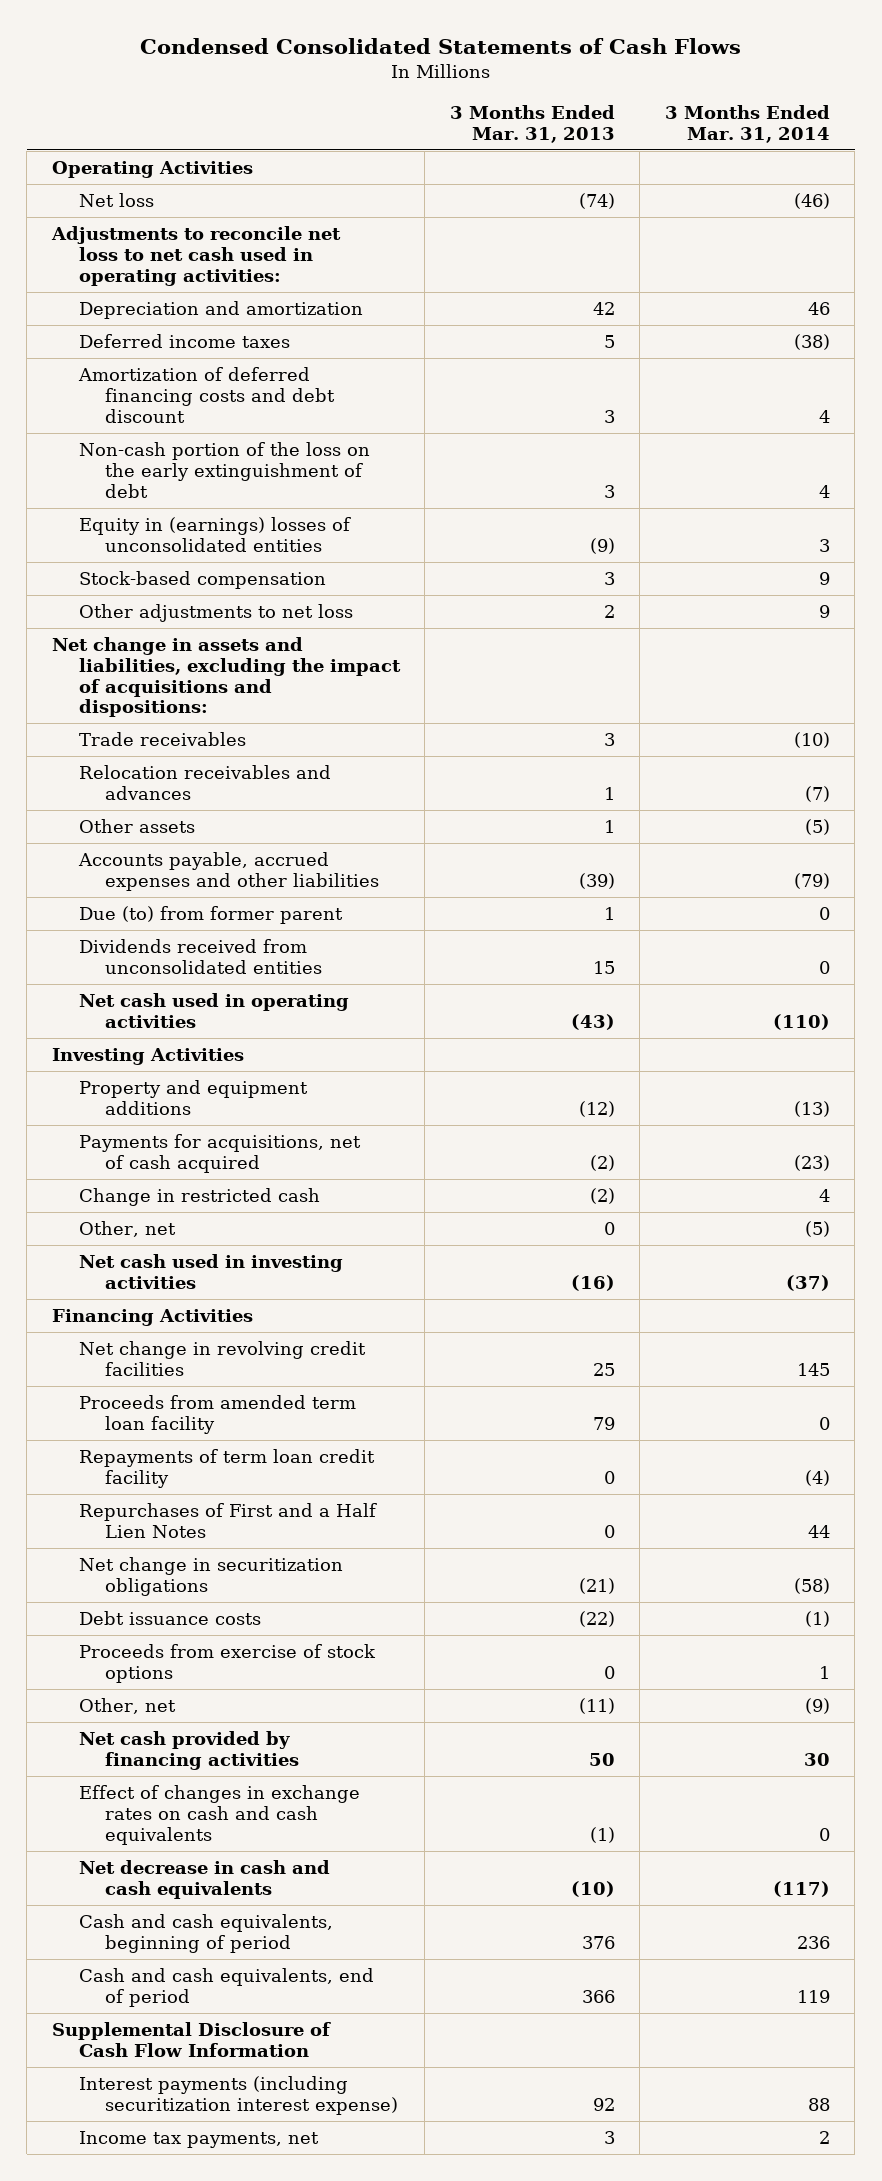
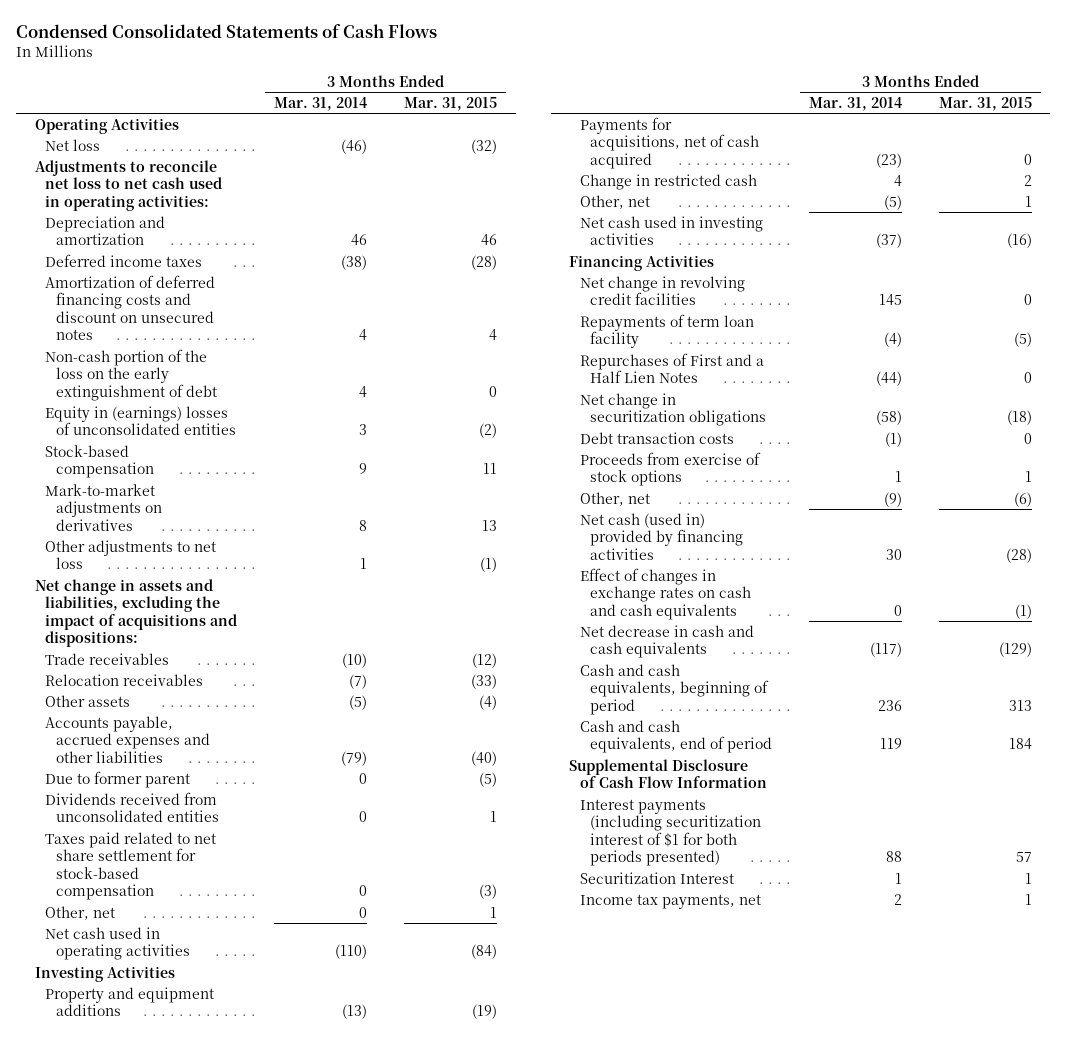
[449,104,615,143] 3 Months Ended Mar. 31, 2013 -> none
none -> [404,97,498,112] Mar. 31, 2015
[77,367,336,423] Amortization of deferred financing costs and debt discount -> [45,274,216,341] Amortization of deferred financing costs and discount on unsecured notes
none -> [45,483,162,531] Mark-to-market adjustments on derivatives
[818,605,830,619] 9 -> [360,558,368,570] 1
[78,765,331,800] Relocation receivables and advances -> [45,673,204,686] Relocation receivables
[78,906,343,925] Due (to) from former parent -> [45,770,191,788] Due to former parent
none -> [45,831,217,901] Taxes paid related to net share settlement for stock-based compensation
none -> [45,905,116,920] Other, net
[78,1395,356,1434] Proceeds from amended term loan facility -> none
[78,1449,375,1488] Repayments of term loan credit facility -> [579,313,754,349] Repayments of term loan facility
[807,1524,830,1538] 44 -> [876,371,903,387] (44)
[78,1611,261,1626] Debt issuance costs -> [579,431,734,444] Debt transaction costs
[78,1731,300,1770] Net cash provided by financing activities -> [579,512,744,560] Net cash (used in) provided by financing activities
[78,2076,399,2115] Interest payments (including securitization interest expense) -> [579,798,762,867] Interest payments (including securitization interest of $1 for both periods presented)
none -> [579,871,734,884] Securitization Interest

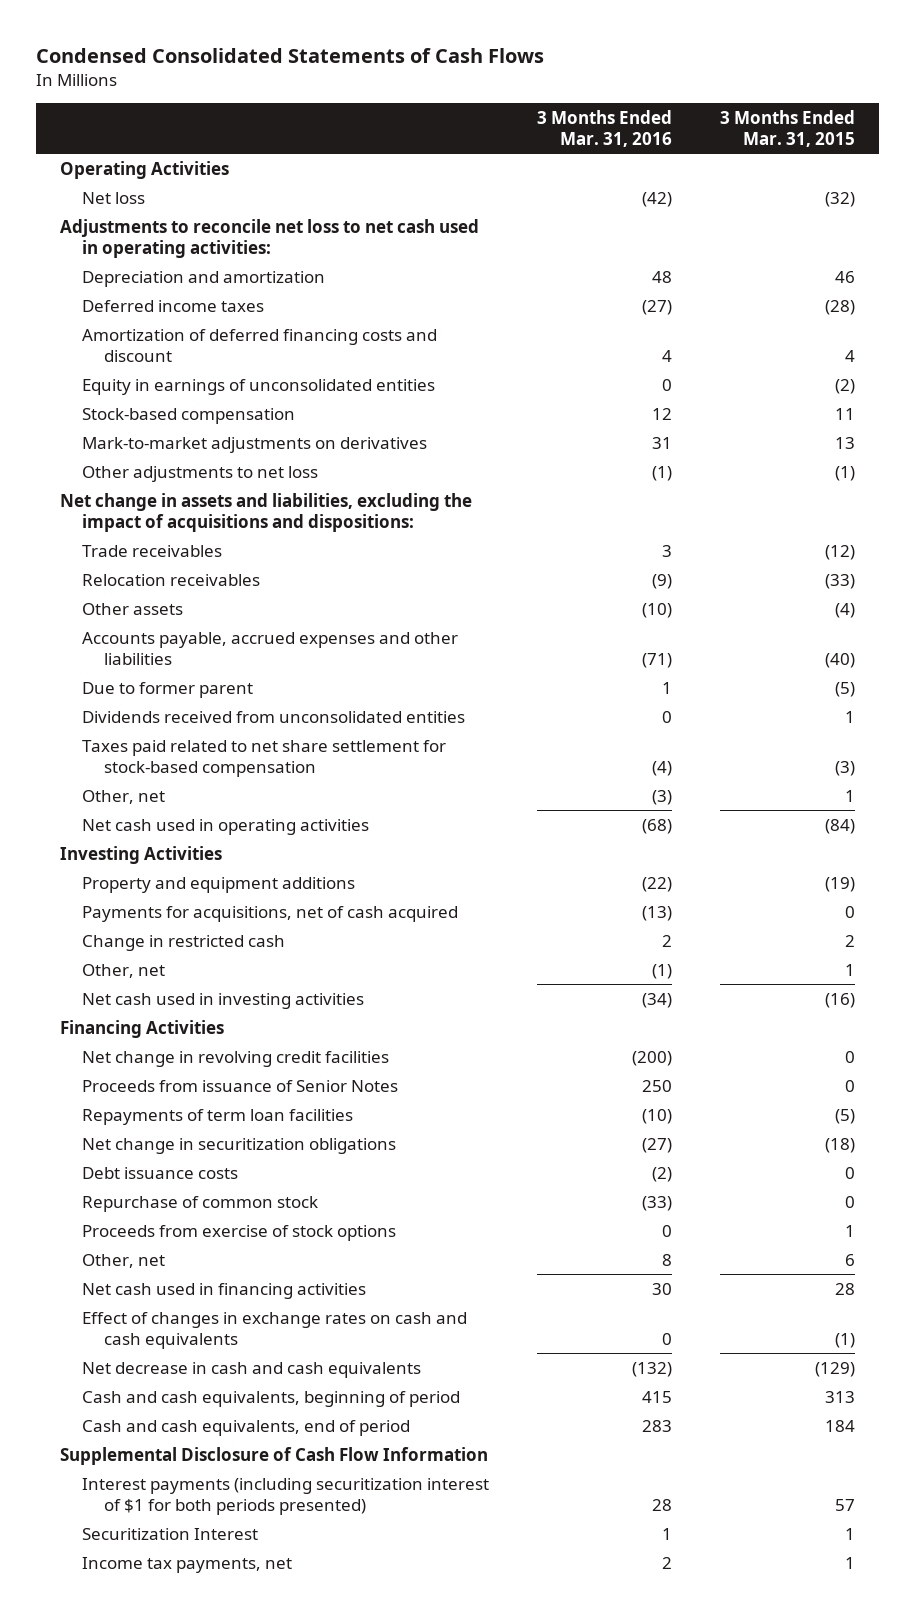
[274,97,368,112] Mar. 31, 2014 -> none
none -> [536,109,672,147] 3 Months Ended Mar. 31, 2016
[45,348,217,401] Non-cash portion of the loss on the early extinguishment of debt -> none
[45,274,216,341] Amortization of deferred financing costs and discount on unsecured notes -> [81,328,437,362] Amortization of deferred financing costs and discount
[45,405,236,436] Equity in (earnings) losses of unconsolidated entities -> [81,378,435,395] Equity in earnings of unconsolidated entities
[579,352,764,384] Repurchases of First and a Half Lien Notes -> none
none -> [81,1079,398,1092] Proceeds from issuance of Senior Notes
[579,313,754,349] Repayments of term loan facility -> [81,1108,353,1125] Repayments of term loan facilities
[579,431,734,444] Debt transaction costs -> [81,1166,238,1179] Debt issuance costs
none -> [81,1195,318,1212] Repurchase of common stock
[1014,491,1033,507] (6) -> [844,1253,855,1266] 6
[579,512,744,560] Net cash (used in) provided by financing activities -> [81,1282,366,1299] Net cash used in financing activities
[1006,547,1033,563] (28) -> [834,1282,855,1295] 28

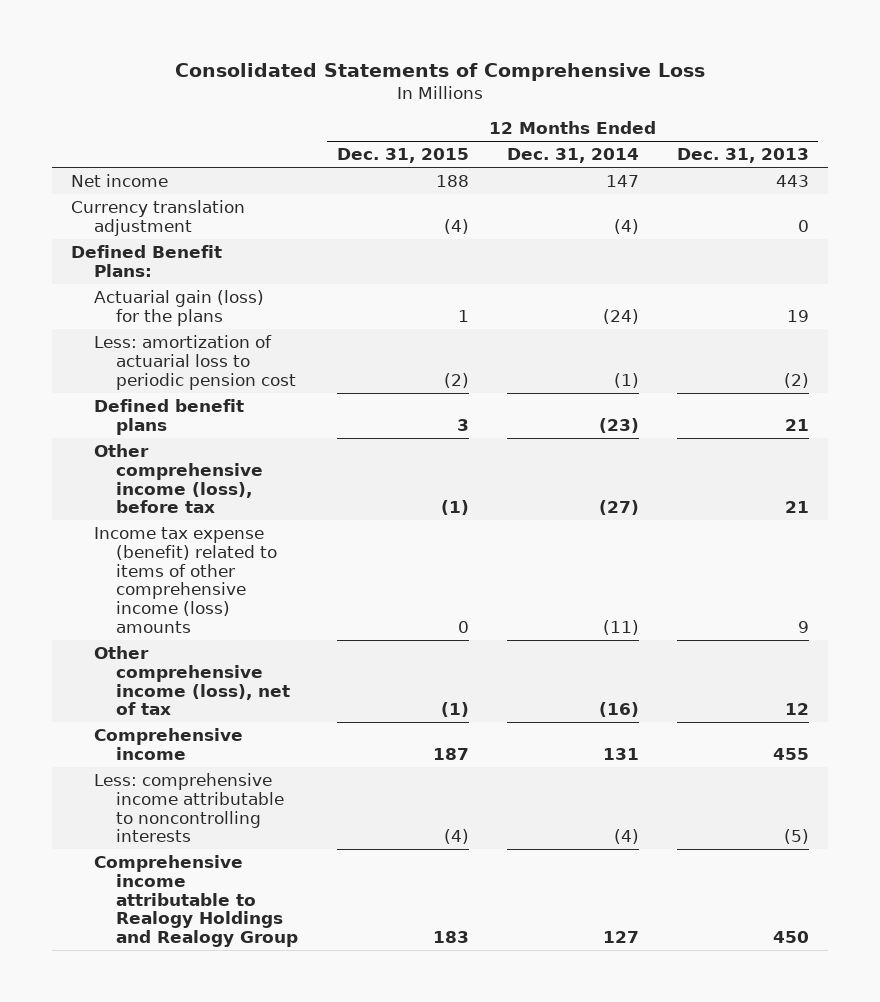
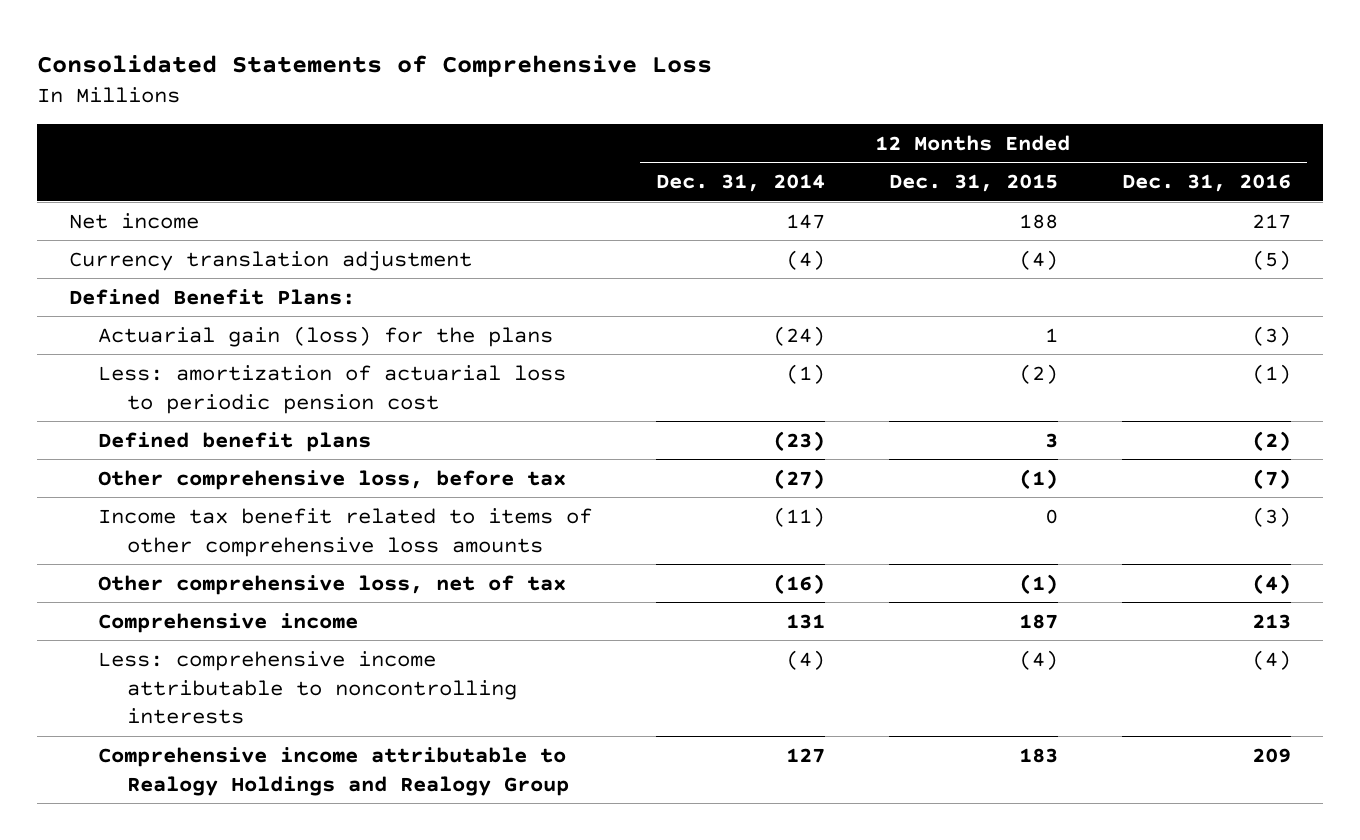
[676,148,809,164] Dec. 31, 2013 -> none
none -> [1121,174,1291,193] Dec. 31, 2016
[93,443,264,514] Other comprehensive income (loss), before tax -> [97,469,566,490] Other comprehensive loss, before tax
[93,526,278,633] Income tax expense (benefit) related to items of other comprehensive income (loss) amounts -> [97,507,592,557] Income tax benefit related to items of other comprehensive loss amounts
[93,645,291,716] Other comprehensive income (loss), net of tax -> [97,574,566,595] Other comprehensive loss, net of tax

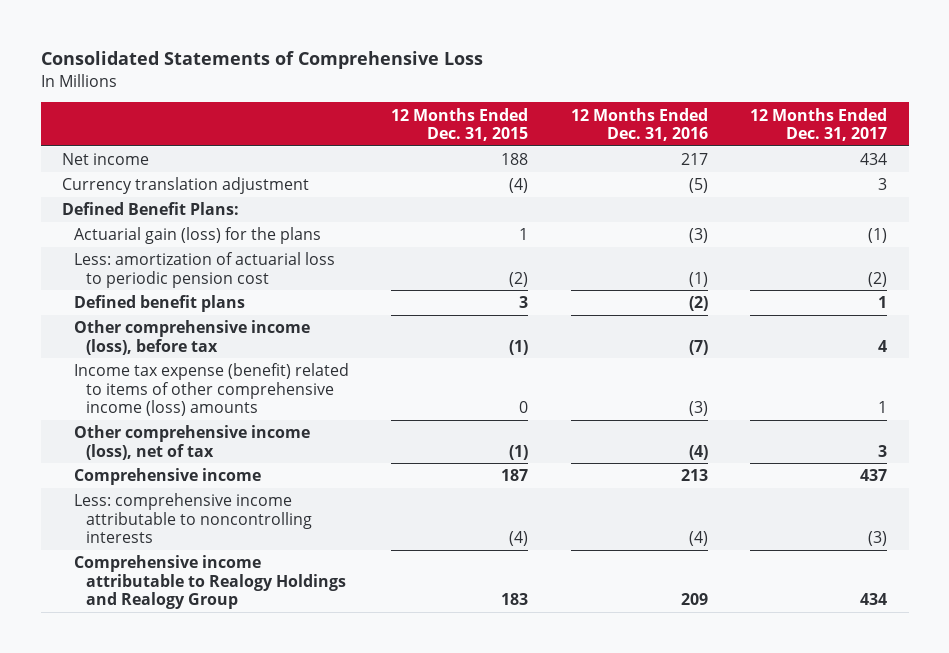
[655,174,825,193] Dec. 31, 2014 -> none
none -> [750,107,888,142] 12 Months Ended Dec. 31, 2017
[97,469,566,490] Other comprehensive loss, before tax -> [73,320,310,355] Other comprehensive income (loss), before tax
[97,507,592,557] Income tax benefit related to items of other comprehensive loss amounts -> [73,363,349,417] Income tax expense (benefit) related to items of other comprehensive income (loss) amounts
[97,574,566,595] Other comprehensive loss, net of tax -> [73,425,310,460] Other comprehensive income (loss), net of tax

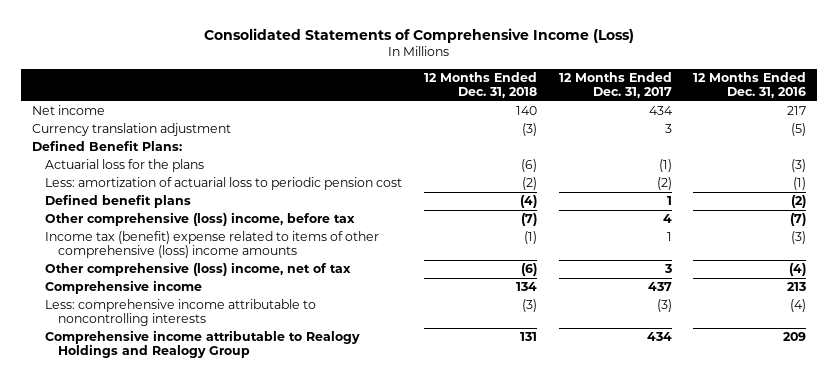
[40,51,483,70] Consolidated Statements of Comprehensive Loss -> [204,27,635,43] Consolidated Statements of Comprehensive Income (Loss)
[391,107,529,142] 12 Months Ended Dec. 31, 2015 -> none
none -> [423,71,537,98] 12 Months Ended Dec. 31, 2018
[73,227,321,245] Actuarial gain (loss) for the plans -> [44,159,204,173] Actuarial loss for the plans
[73,320,310,355] Other comprehensive income (loss), before tax -> [44,212,355,227] Other comprehensive (loss) income, before tax
[73,363,349,417] Income tax expense (benefit) related to items of other comprehensive income (loss) amounts -> [44,231,379,259] Income tax (benefit) expense related to items of other comprehensive (loss) income amounts
[73,425,310,460] Other comprehensive income (loss), net of tax -> [44,262,351,277] Other comprehensive (loss) income, net of tax

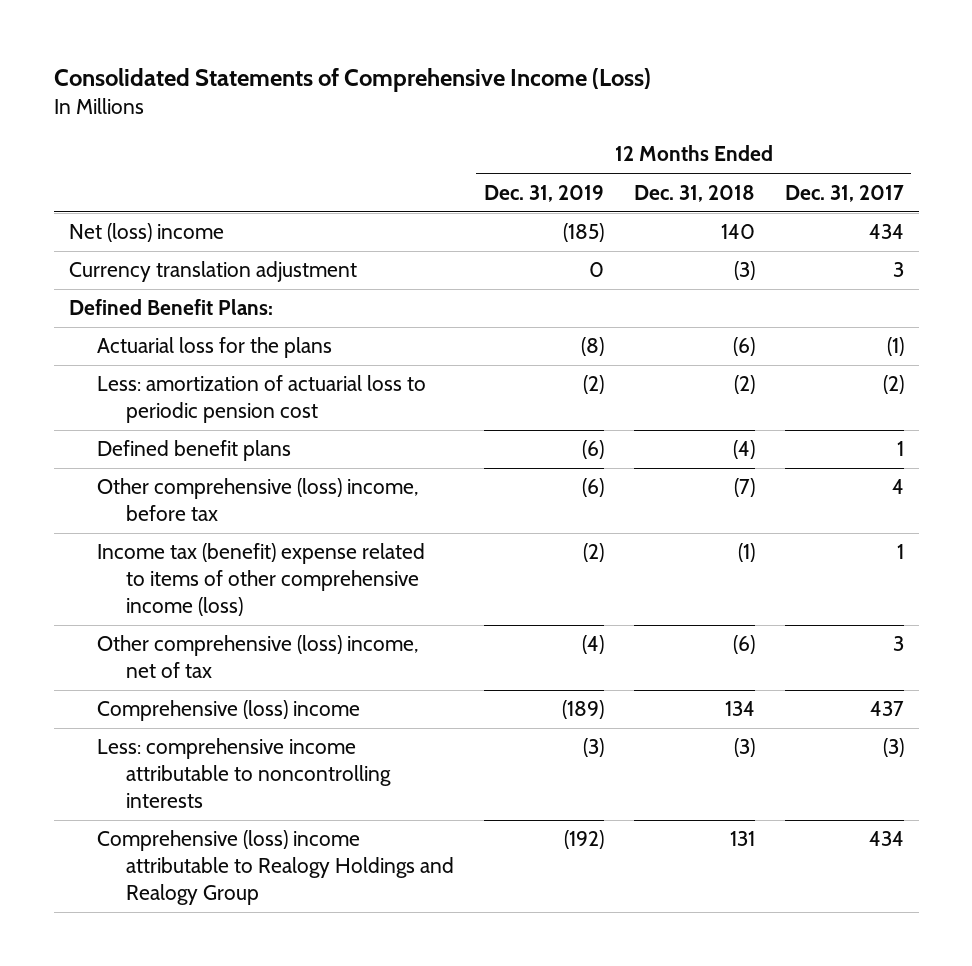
[693,71,807,98] 12 Months Ended Dec. 31, 2016 -> none
none -> [483,184,604,202] Dec. 31, 2019
[31,105,105,116] Net income -> [68,223,224,243] Net (loss) income
[44,231,379,259] Income tax (benefit) expense related to items of other comprehensive (loss) income amounts -> [97,543,426,617] Income tax (benefit) expense related to items of other comprehensive income (loss)
[44,280,202,295] Comprehensive income -> [97,700,361,722] Comprehensive (loss) income
[44,330,360,359] Comprehensive income attributable to Realogy Holdings and Realogy Group -> [97,830,455,906] Comprehensive (loss) income attributable to Realogy Holdings and Realogy Group

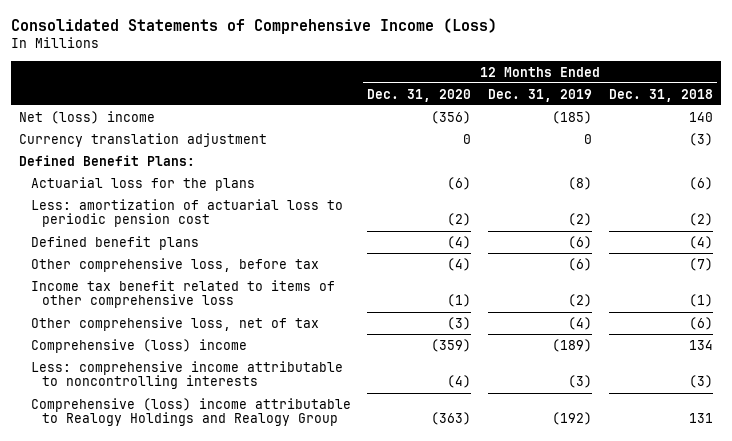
[784,184,904,202] Dec. 31, 2017 -> none
none -> [367,88,472,102] Dec. 31, 2020
[97,478,420,522] Other comprehensive (loss) income, before tax -> [30,257,319,272] Other comprehensive loss, before tax
[97,543,426,617] Income tax (benefit) expense related to items of other comprehensive income (loss) -> [30,279,335,309] Income tax benefit related to items of other comprehensive loss
[97,635,420,679] Other comprehensive (loss) income, net of tax -> [30,316,319,331] Other comprehensive loss, net of tax

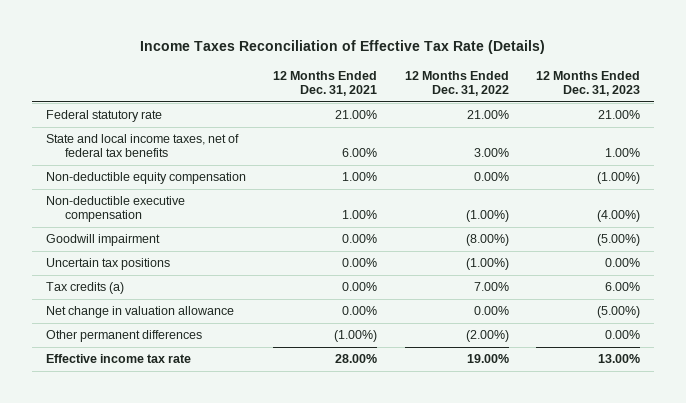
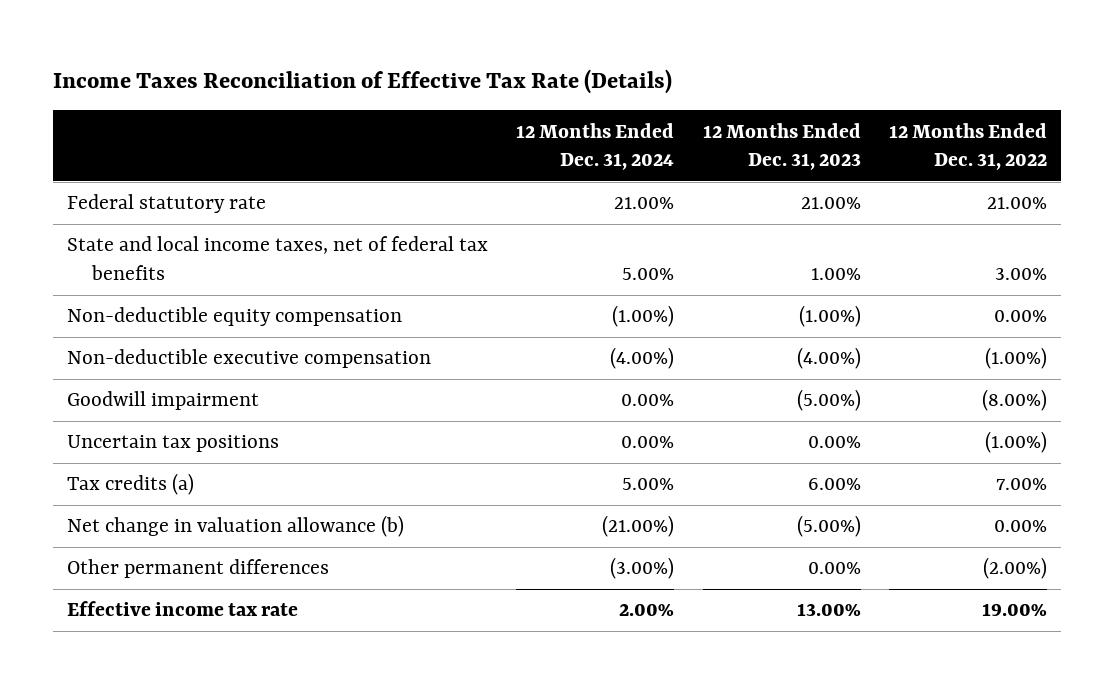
[273,70,378,97] 12 Months Ended Dec. 31, 2021 -> none
none -> [516,122,675,171] 12 Months Ended Dec. 31, 2024
[46,306,235,319] Net change in valuation allowance -> [67,515,405,538] Net change in valuation allowance (b)

